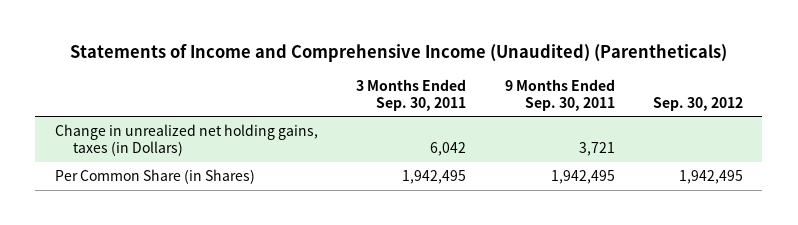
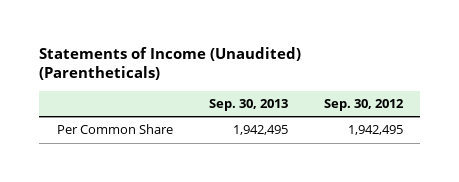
[69,43,727,62] Statements of Income and Comprehensive Income (Unaudited) (Parentheticals) -> [39,46,302,80] Statements of Income (Unaudited) (Parentheticals)
[356,78,467,111] 3 Months Ended Sep. 30, 2011 -> none
[504,78,615,111] 9 Months Ended Sep. 30, 2011 -> none
none -> [208,98,288,111] Sep. 30, 2013
[54,124,318,156] Change in unrealized net holding gains, taxes (in Dollars) -> none
[54,169,255,185] Per Common Share (in Shares) -> [56,124,173,135] Per Common Share

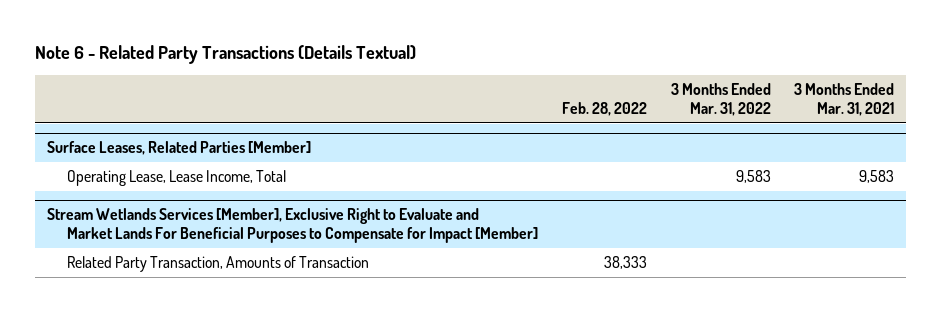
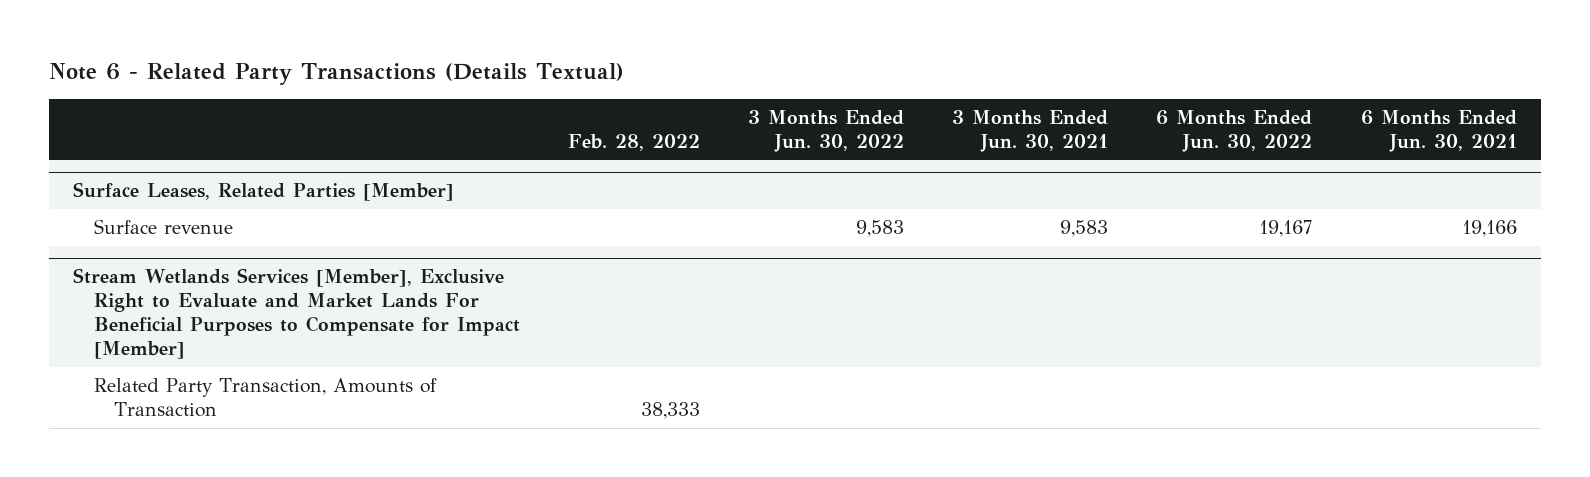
[670,83,771,116] 3 Months Ended Mar. 31, 2022 -> none
[794,83,895,116] 3 Months Ended Mar. 31, 2021 -> none
none -> [747,109,904,152] 3 Months Ended Jun. 30, 2022
none -> [952,109,1109,152] 3 Months Ended Jun. 30, 2021
none -> [1156,109,1313,152] 6 Months Ended Jun. 30, 2022
none -> [1360,109,1517,152] 6 Months Ended Jun. 30, 2021
[67,170,287,187] Operating Lease, Lease Income, Total -> [93,218,233,234] Surface revenue

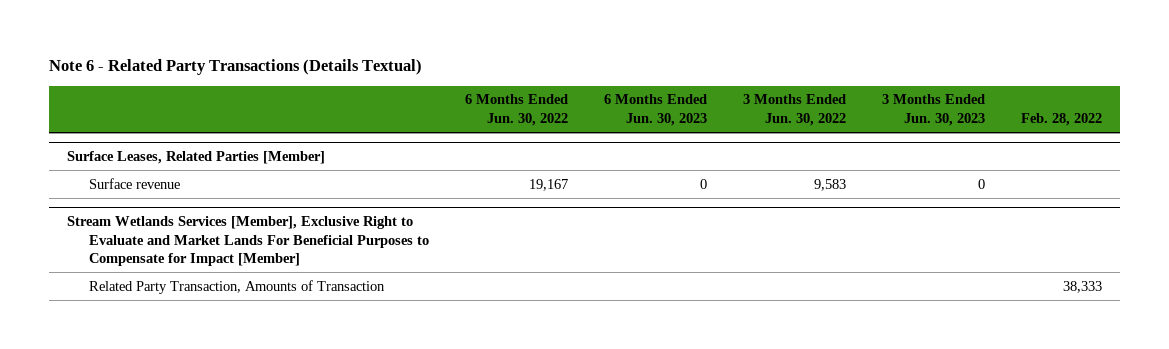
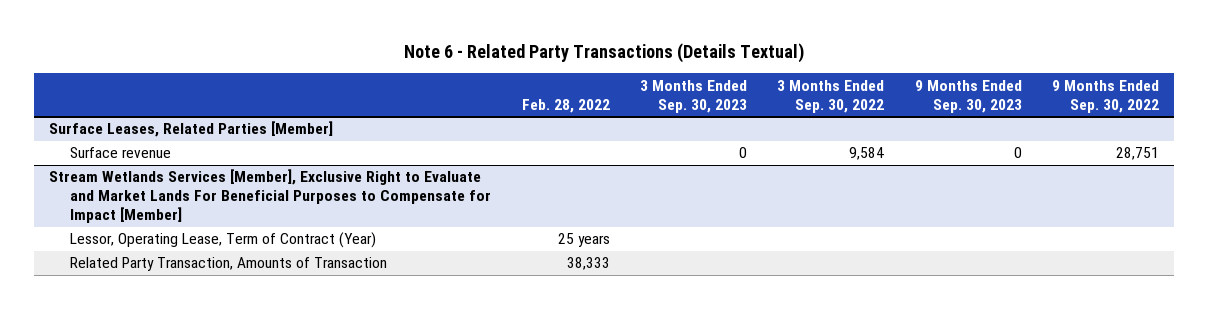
[465,94,569,127] 6 Months Ended Jun. 30, 2022 -> none
[604,94,708,127] 6 Months Ended Jun. 30, 2023 -> none
[743,94,847,127] 3 Months Ended Jun. 30, 2022 -> none
[882,94,986,127] 3 Months Ended Jun. 30, 2023 -> none
none -> [639,79,747,113] 3 Months Ended Sep. 30, 2023
none -> [777,79,885,113] 3 Months Ended Sep. 30, 2022
none -> [914,79,1022,113] 9 Months Ended Sep. 30, 2023
none -> [1052,79,1160,113] 9 Months Ended Sep. 30, 2022
none -> [70,232,377,249] Lessor, Operating Lease, Term of Contract (Year)

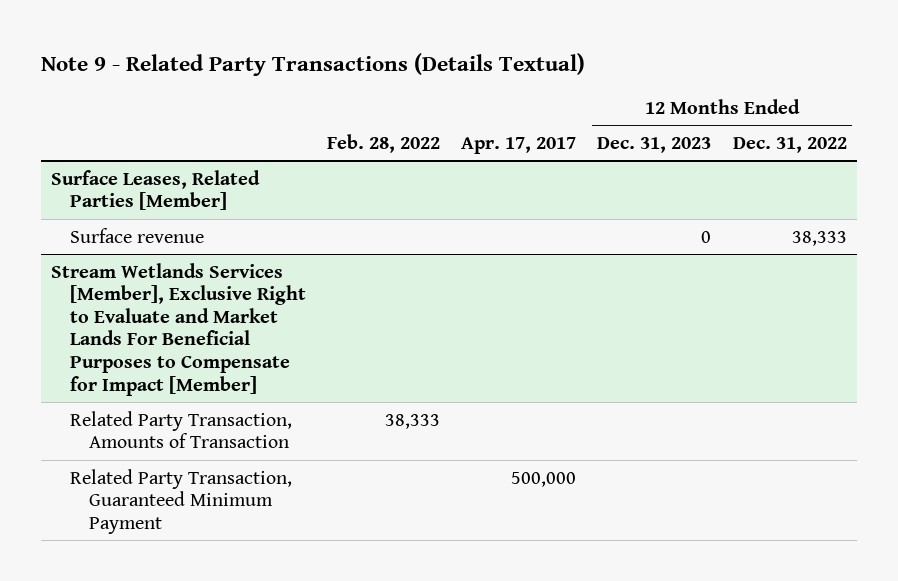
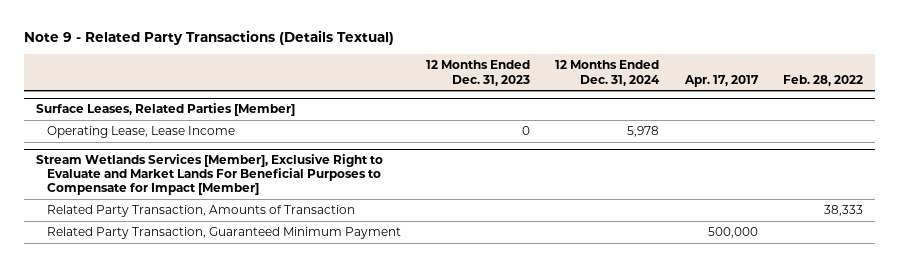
[732,136,847,153] Dec. 31, 2022 -> none
none -> [555,60,661,86] 12 Months Ended Dec. 31, 2024
[70,227,205,243] Surface revenue -> [47,126,236,139] Operating Lease, Lease Income

